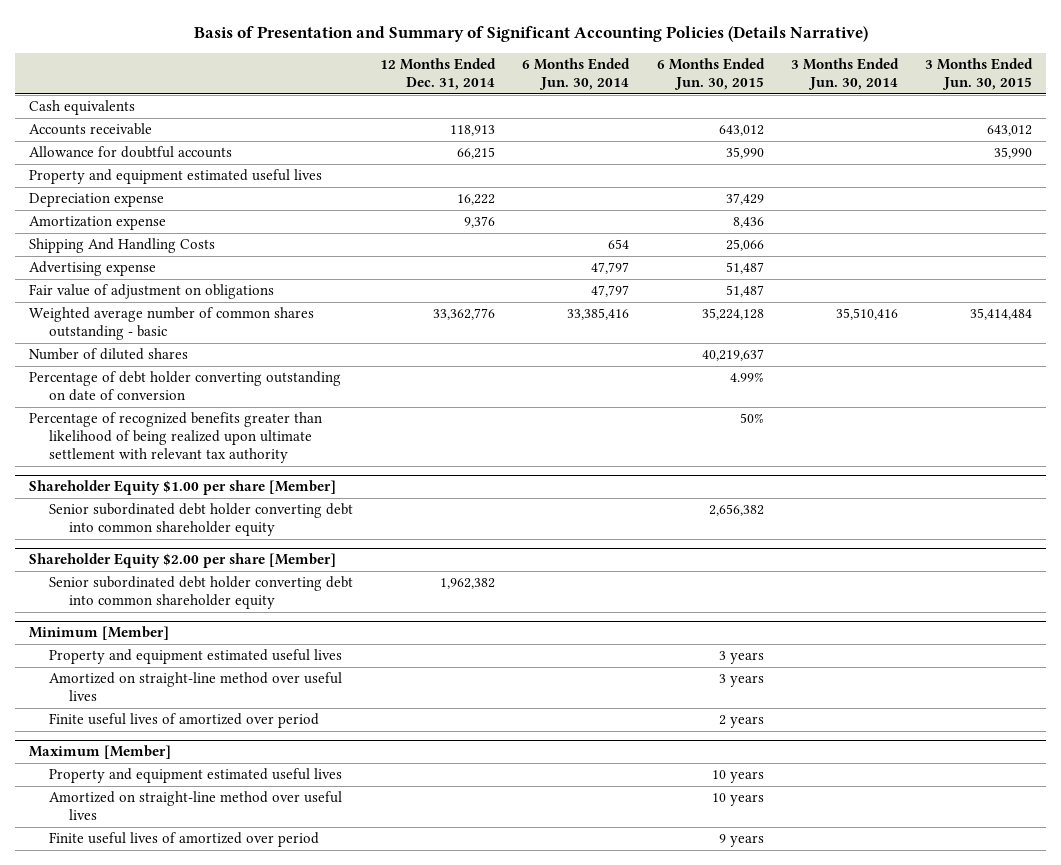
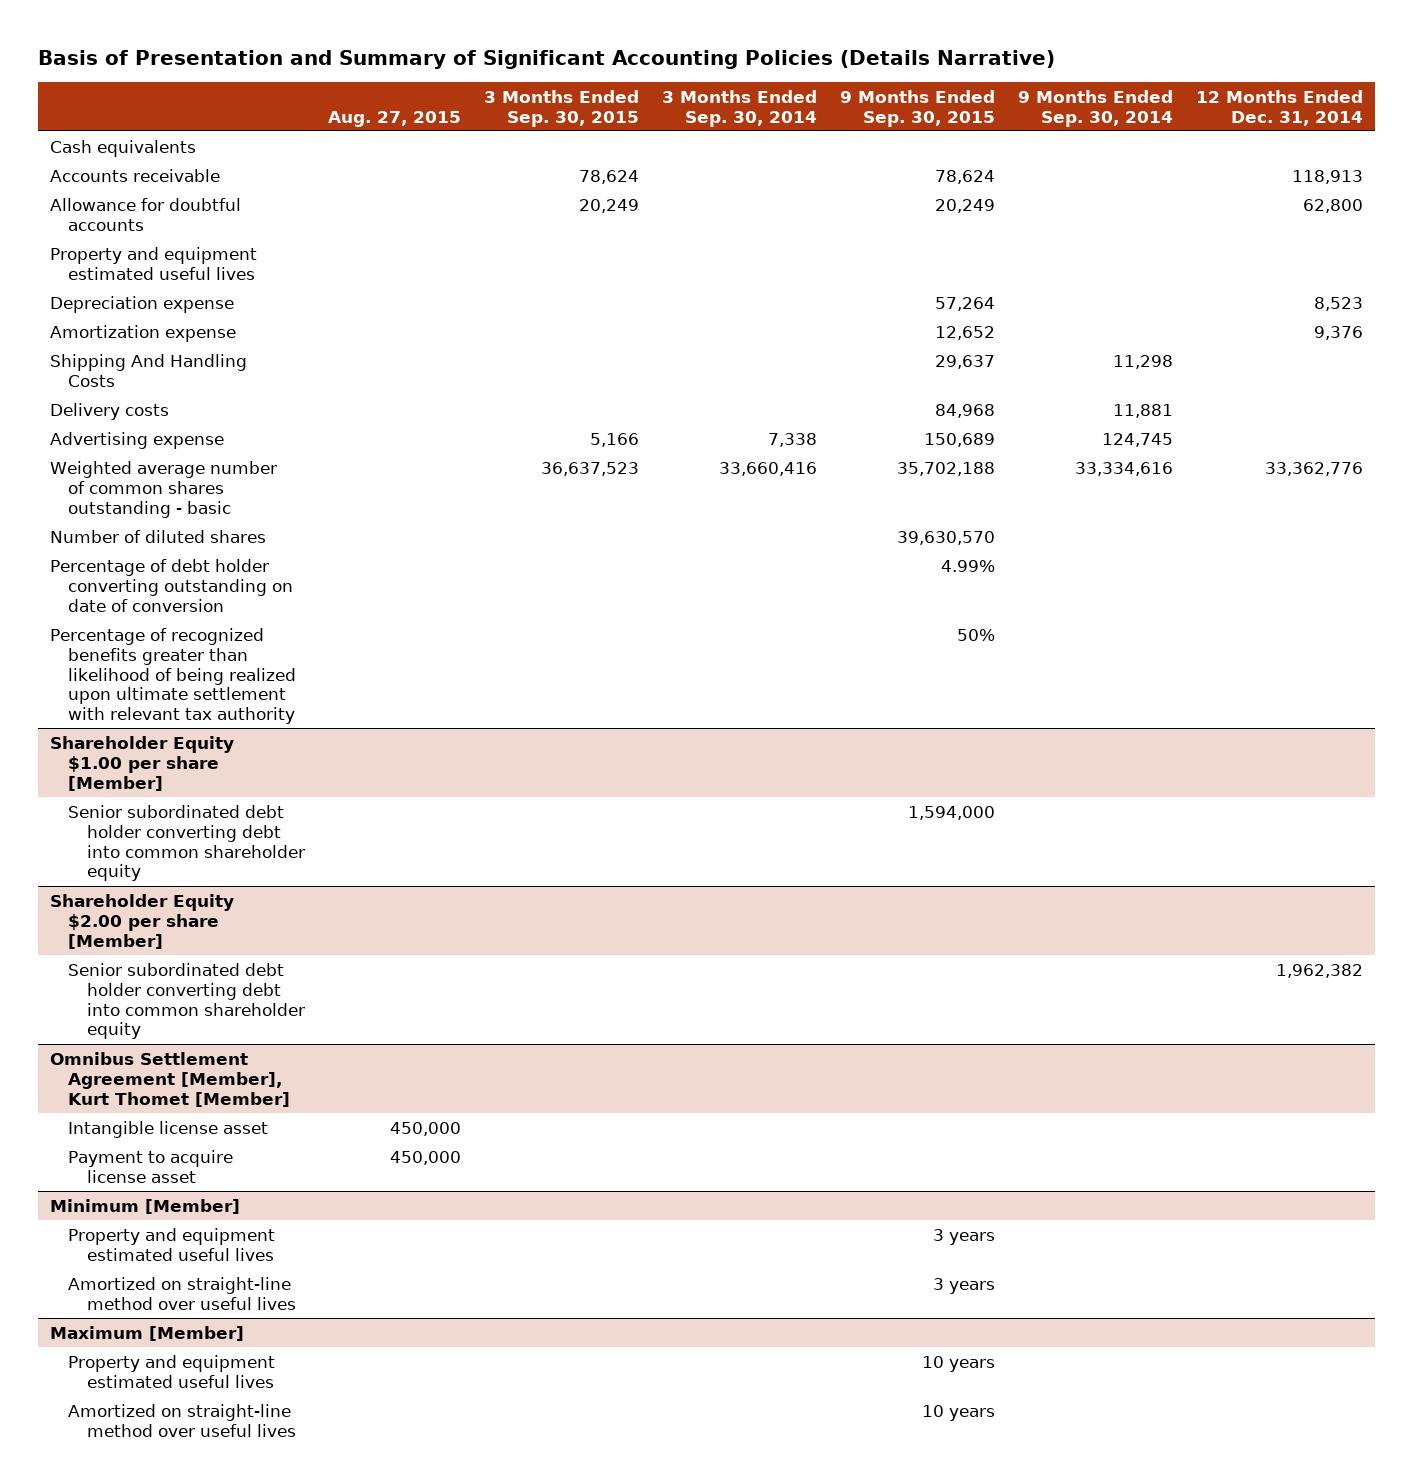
[522,58,631,91] 6 Months Ended Jun. 30, 2014 -> none
[656,58,765,91] 6 Months Ended Jun. 30, 2015 -> none
[790,58,899,91] 3 Months Ended Jun. 30, 2014 -> none
[925,58,1034,91] 3 Months Ended Jun. 30, 2015 -> none
none -> [328,110,462,127] Aug. 27, 2015
none -> [484,89,640,127] 3 Months Ended Sep. 30, 2015
none -> [662,89,818,127] 3 Months Ended Sep. 30, 2014
none -> [840,89,996,127] 9 Months Ended Sep. 30, 2015
none -> [1018,89,1174,127] 9 Months Ended Sep. 30, 2014
[457,147,496,160] 66,215 -> [1303,198,1364,213] 62,800
[457,194,496,206] 16,222 -> [1314,296,1364,311] 8,523
none -> [49,402,169,420] Delivery costs
[28,284,274,300] Fair value of adjustment on obligations -> none
none -> [49,1051,291,1107] Omnibus Settlement Agreement [Member], Kurt Thomet [Member]
none -> [68,1120,269,1138] Intangible license asset
none -> [68,1149,234,1183] Payment to acquire license asset
[48,713,319,729] Finite useful lives of amortized over period -> none
[48,832,319,848] Finite useful lives of amortized over period -> none

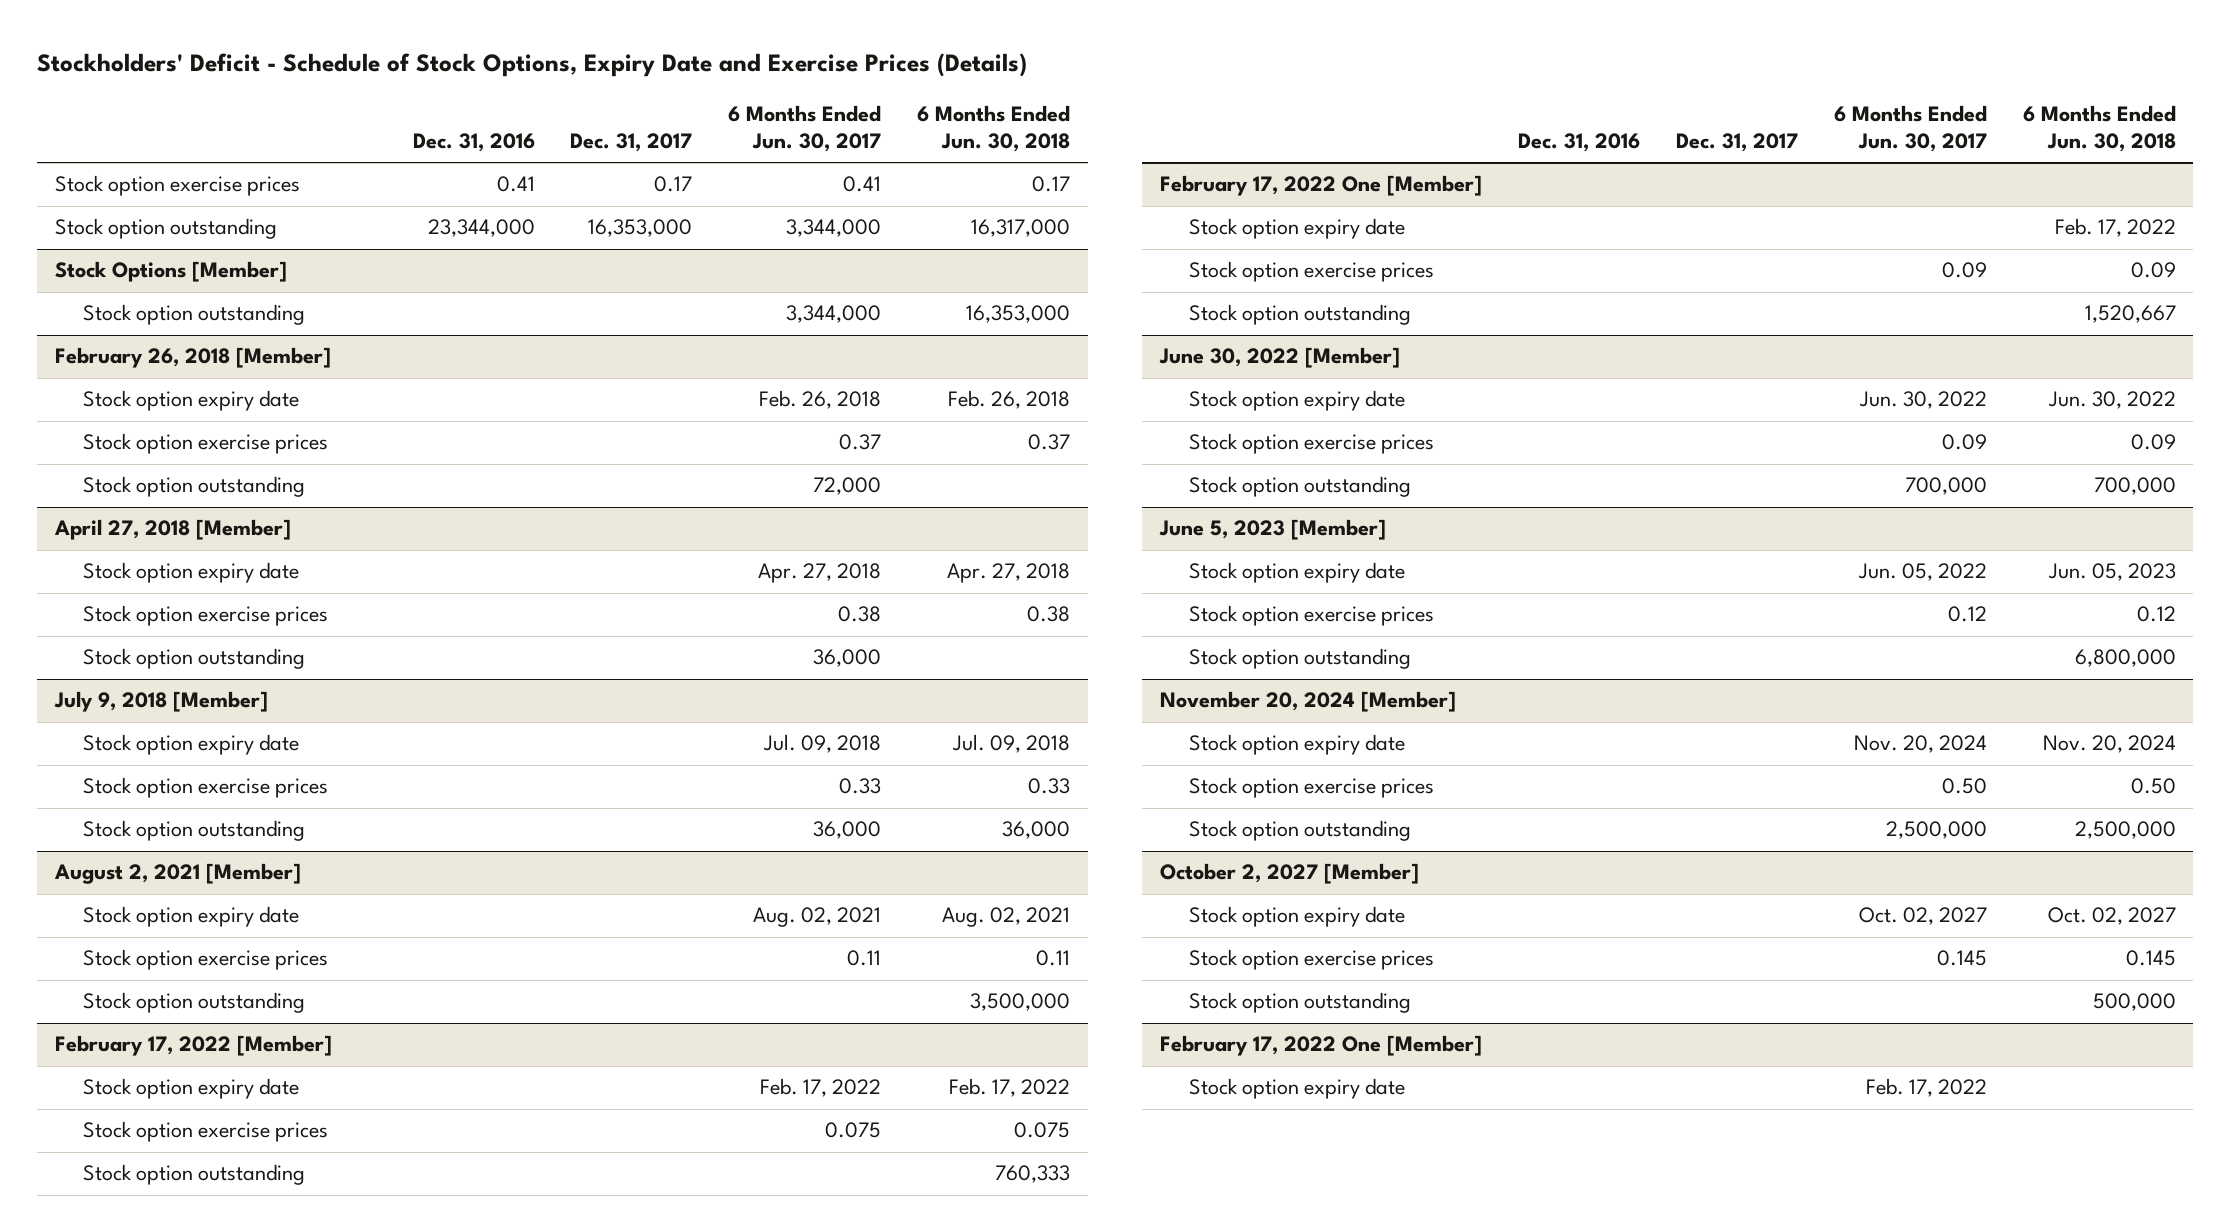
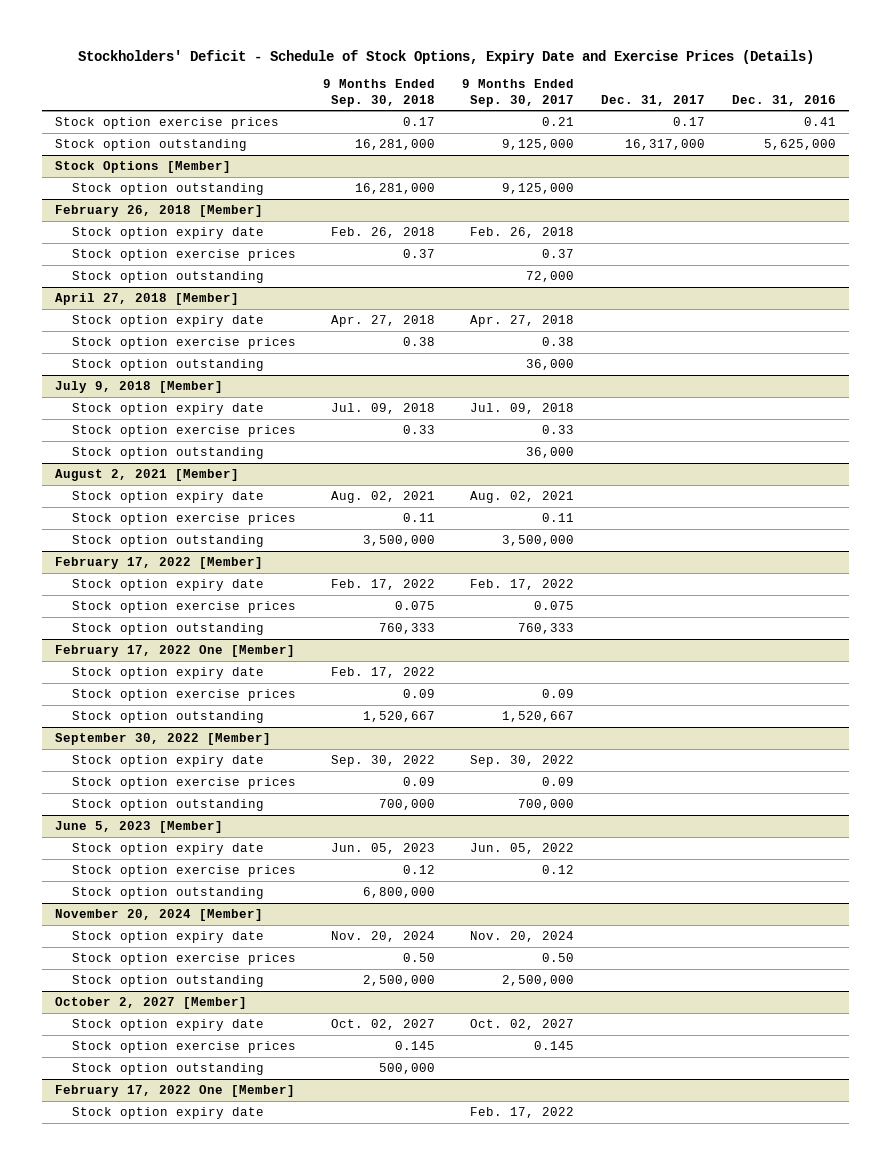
[728,105,882,153] 6 Months Ended Jun. 30, 2017 -> none
[917,105,1071,153] 6 Months Ended Jun. 30, 2018 -> none
none -> [322,79,435,107] 9 Months Ended Sep. 30, 2018
none -> [461,79,574,107] 9 Months Ended Sep. 30, 2017
[427,219,535,238] 23,344,000 -> [763,138,836,150] 5,625,000
[588,219,693,238] 16,353,000 -> [624,138,705,150] 16,317,000
[1159,347,1401,369] June 30, 2022 [Member] -> none
[1188,390,1405,412] Stock option expiry date -> none
[1188,433,1434,455] Stock option exercise prices -> none
[1188,476,1411,498] Stock option outstanding -> none
none -> [55,732,272,745] September 30, 2022 [Member]
none -> [71,754,264,767] Stock option expiry date
none -> [71,776,296,789] Stock option exercise prices
none -> [71,798,264,811] Stock option outstanding

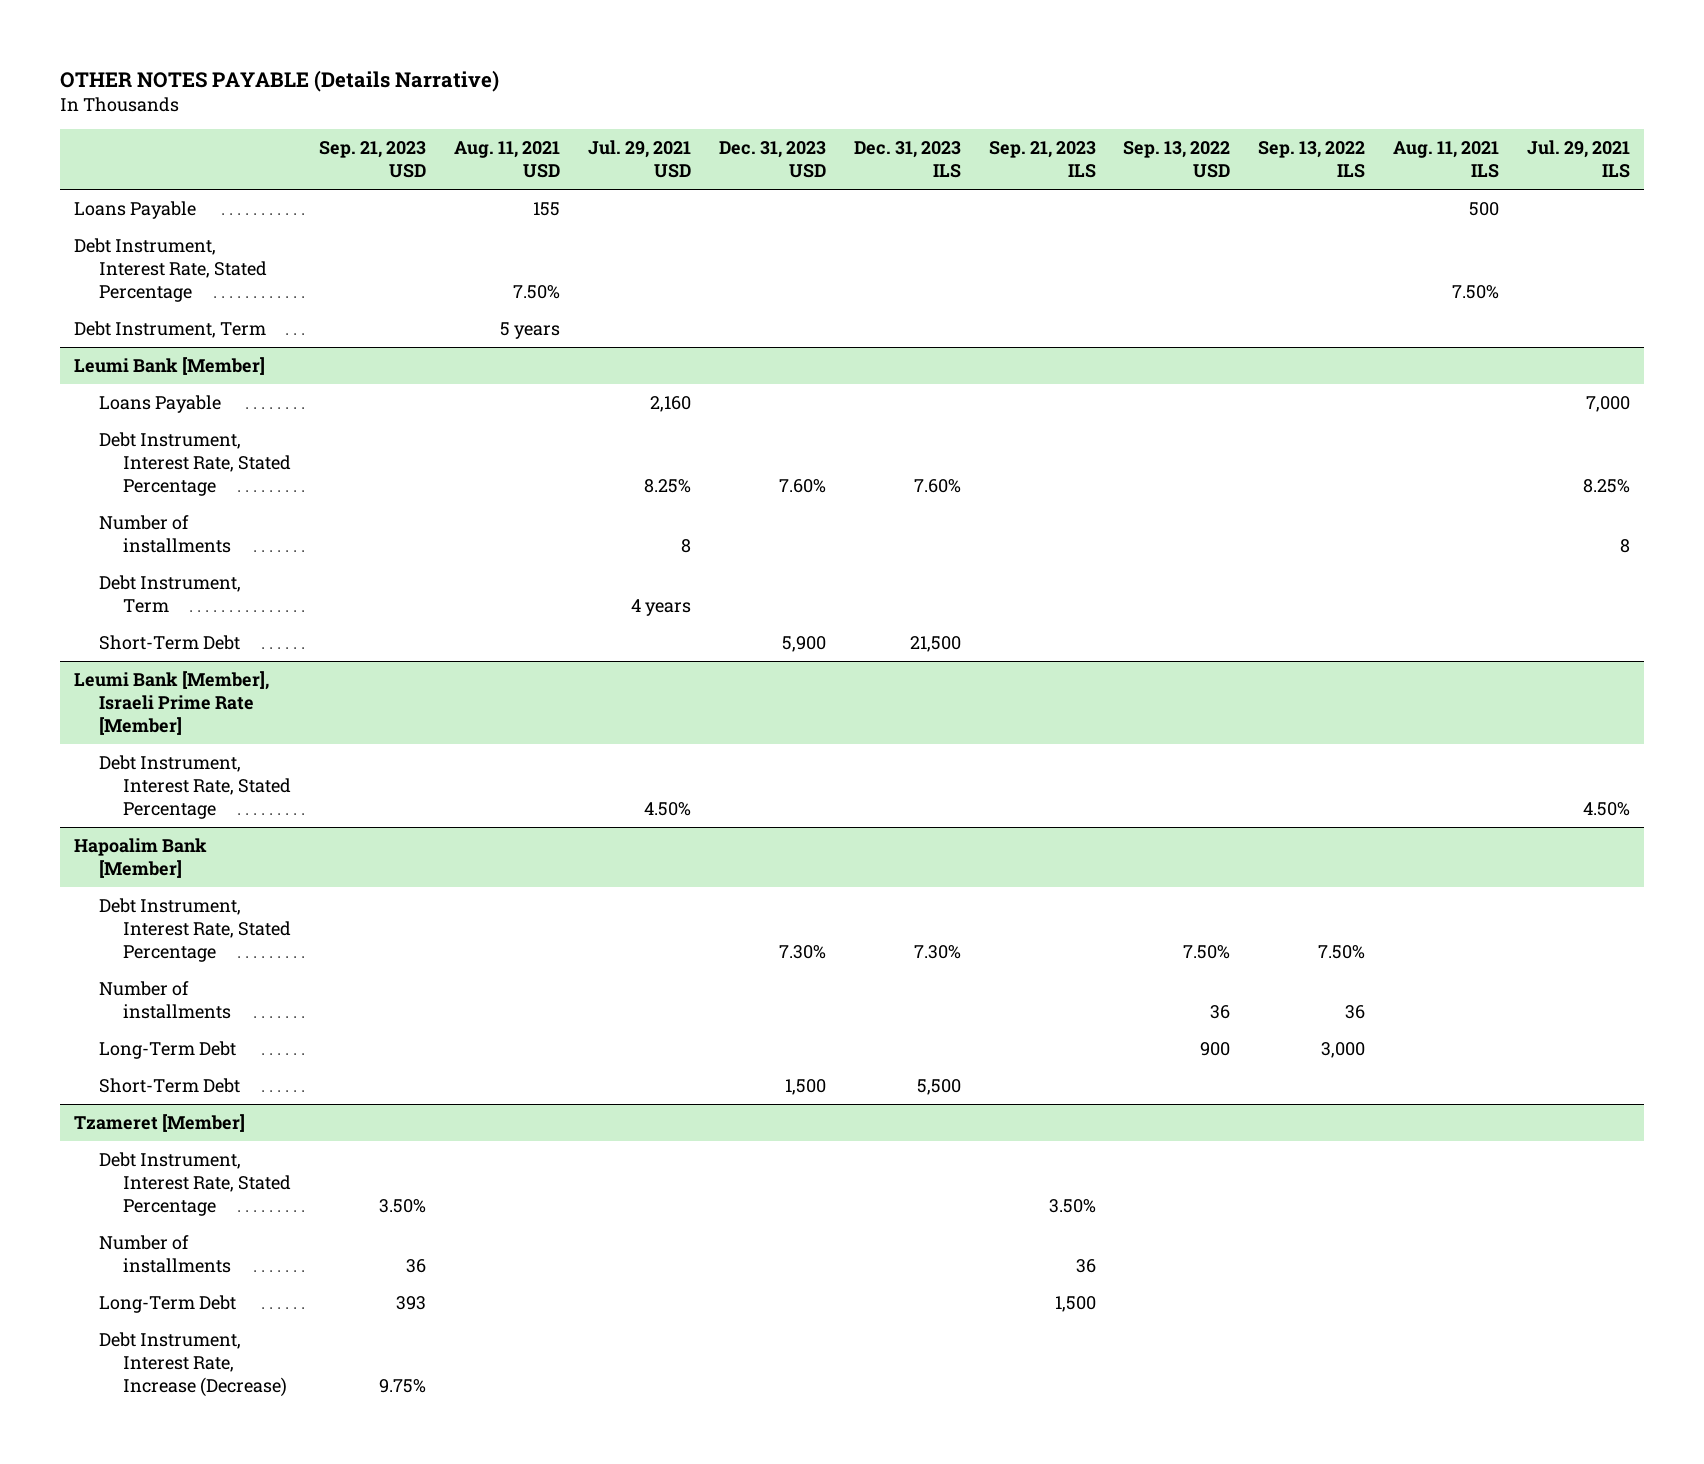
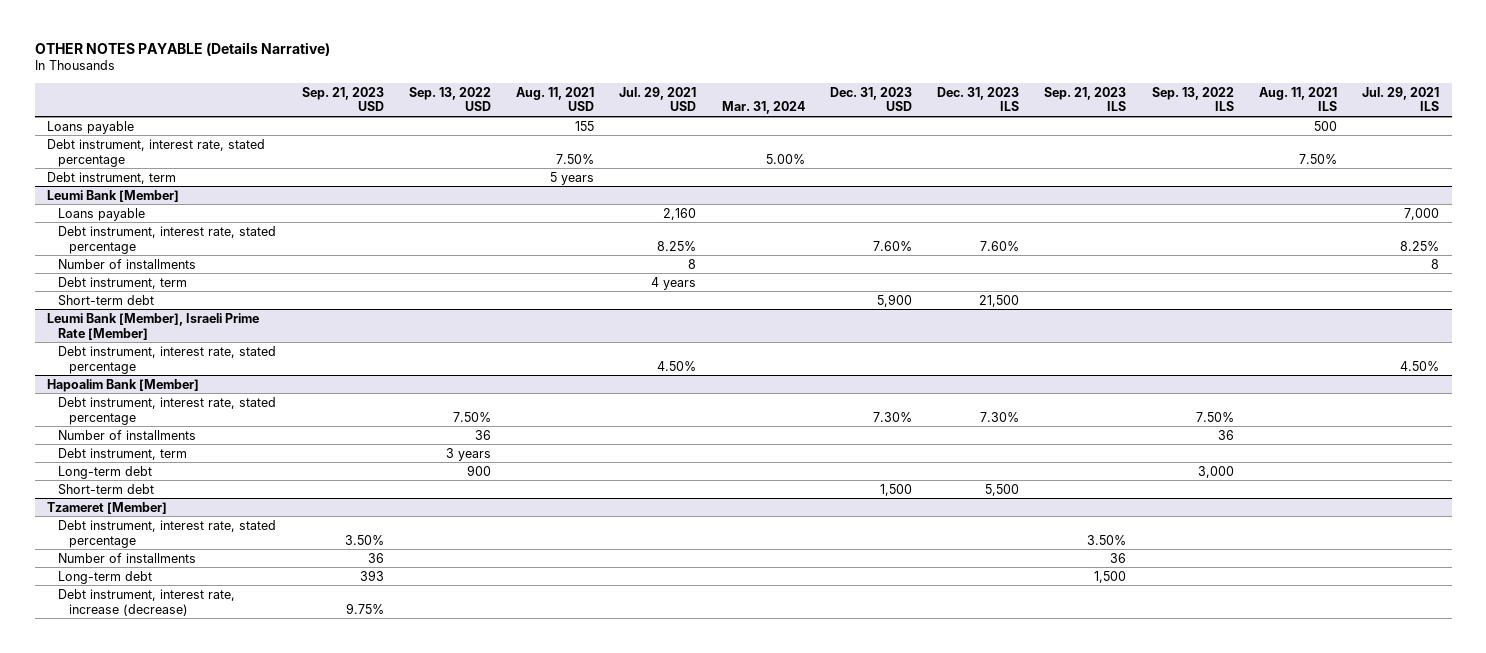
none -> [721,101,805,115] Mar. 31, 2024
[73,200,196,219] Loans Payable -> [47,120,135,134] Loans payable
[73,237,267,303] Debt Instrument, Interest Rate, Stated Percentage -> [47,138,266,167] Debt instrument, interest rate, stated percentage
[73,320,266,338] Debt Instrument, Term -> [47,171,177,184] Debt instrument, term
[98,394,221,413] Loans Payable -> [58,207,146,221] Loans payable
[98,431,292,497] Debt Instrument, Interest Rate, Stated Percentage -> [58,225,277,254] Debt instrument, interest rate, stated percentage
[98,574,241,614] Debt Instrument, Term -> [58,276,188,289] Debt instrument, term
[98,634,240,650] Short-Term Debt -> [58,294,155,306] Short-term debt
[98,754,292,820] Debt Instrument, Interest Rate, Stated Percentage -> [58,345,277,374] Debt instrument, interest rate, stated percentage
[98,897,292,963] Debt Instrument, Interest Rate, Stated Percentage -> [58,396,277,425] Debt instrument, interest rate, stated percentage
none -> [58,447,188,460] Debt instrument, term
[98,1040,236,1059] Long-Term Debt -> [58,465,153,479] Long-term debt
[98,1077,240,1093] Short-Term Debt -> [58,483,155,495] Short-term debt
[98,1151,292,1217] Debt Instrument, Interest Rate, Stated Percentage -> [58,519,277,548] Debt instrument, interest rate, stated percentage
[98,1294,236,1313] Long-Term Debt -> [58,570,153,584] Long-term debt
[98,1331,288,1398] Debt Instrument, Interest Rate, Increase (Decrease) -> [58,588,236,616] Debt instrument, interest rate, increase (decrease)

